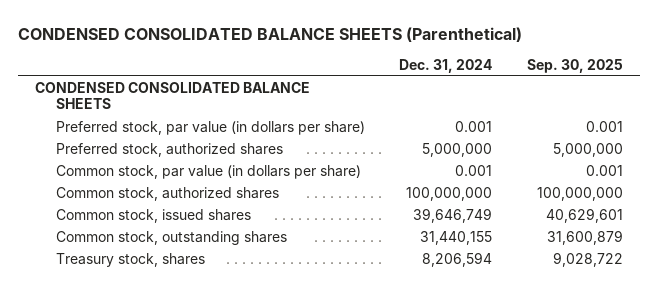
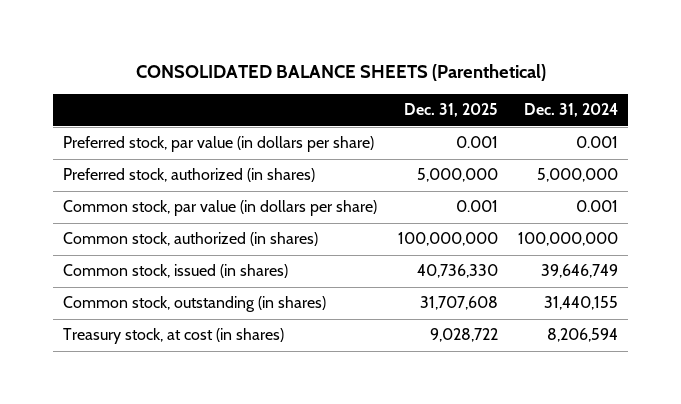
[17,26,522,42] CONDENSED CONSOLIDATED BALANCE SHEETS (Parenthetical) -> [135,63,546,81] CONSOLIDATED BALANCE SHEETS (Parenthetical)
[526,58,623,73] Sep. 30, 2025 -> none
none -> [403,103,498,118] Dec. 31, 2025
[34,82,310,110] CONDENSED CONSOLIDATED BALANCE SHEETS -> none
[56,143,284,158] Preferred stock, authorized shares -> [63,168,316,183] Preferred stock, authorized (in shares)
[56,187,280,202] Common stock, authorized shares -> [63,232,319,247] Common stock, authorized (in shares)
[56,209,252,224] Common stock, issued shares -> [63,264,289,279] Common stock, issued (in shares)
[56,231,288,246] Common stock, outstanding shares -> [63,296,327,313] Common stock, outstanding (in shares)
[56,253,206,268] Treasury stock, shares -> [63,328,285,345] Treasury stock, at cost (in shares)

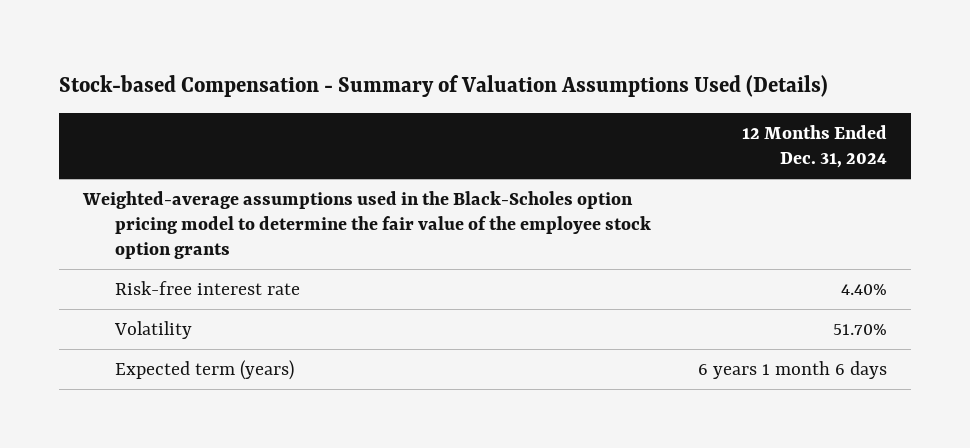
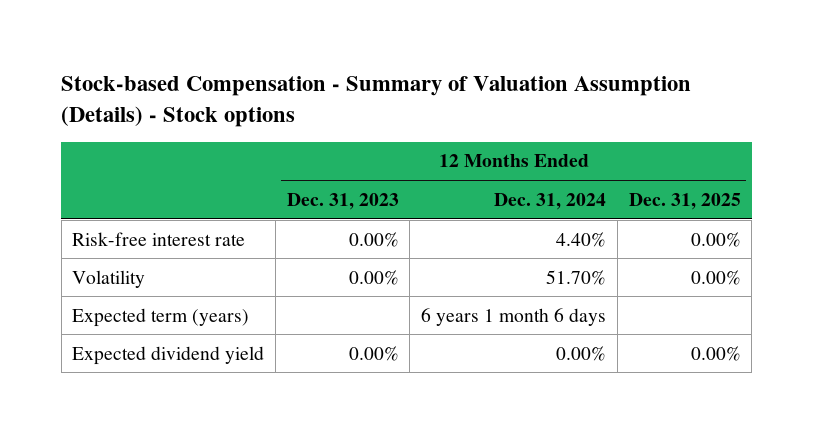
[59,75,829,98] Stock-based Compensation - Summary of Valuation Assumptions Used (Details) -> [61,76,692,127] Stock-based Compensation - Summary of Valuation Assumption (Details) - Stock options
none -> [286,192,399,210] Dec. 31, 2023
none -> [628,192,741,210] Dec. 31, 2025
[82,191,651,259] Weighted-average assumptions used in the Black-Scholes option pricing model to determine the fair value of the employee stock option grants -> none
none -> [72,345,265,365] Expected dividend yield

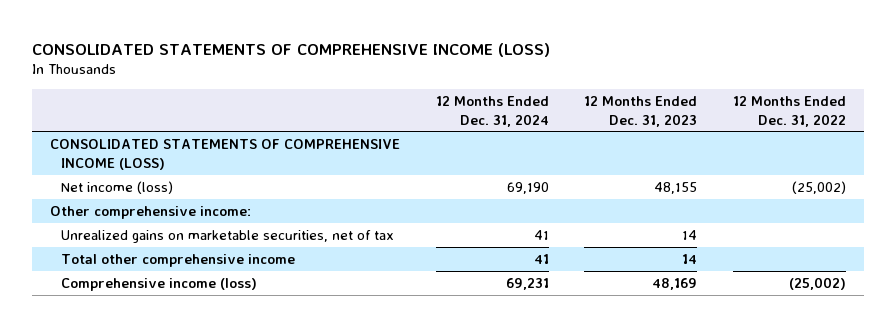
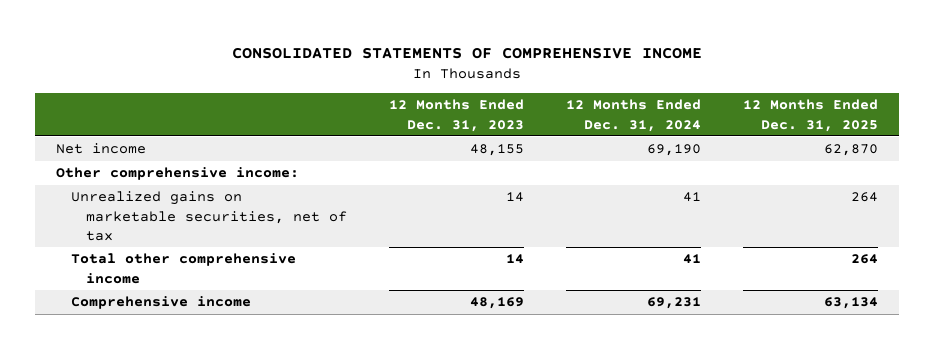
[32,42,551,57] CONSOLIDATED STATEMENTS OF COMPREHENSIVE INCOME (LOSS) -> [231,46,702,59] CONSOLIDATED STATEMENTS OF COMPREHENSIVE INCOME
[733,95,847,127] 12 Months Ended Dec. 31, 2022 -> none
none -> [743,99,879,132] 12 Months Ended Dec. 31, 2025
[49,138,400,170] CONSOLIDATED STATEMENTS OF COMPREHENSIVE INCOME (LOSS) -> none
[61,180,174,194] Net income (loss) -> [55,143,146,155] Net income
[61,277,258,291] Comprehensive income (loss) -> [70,296,251,310] Comprehensive income

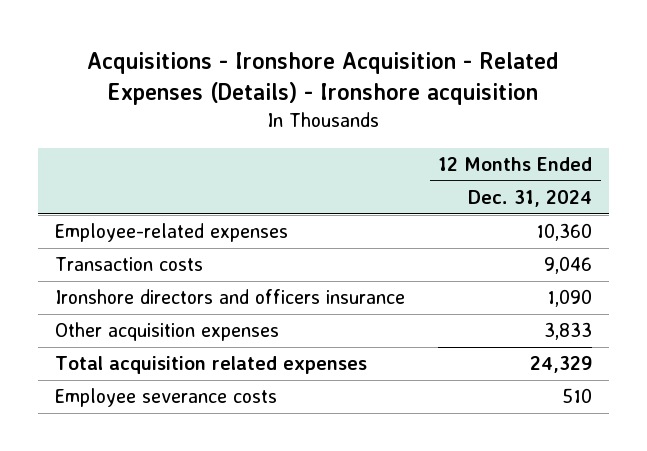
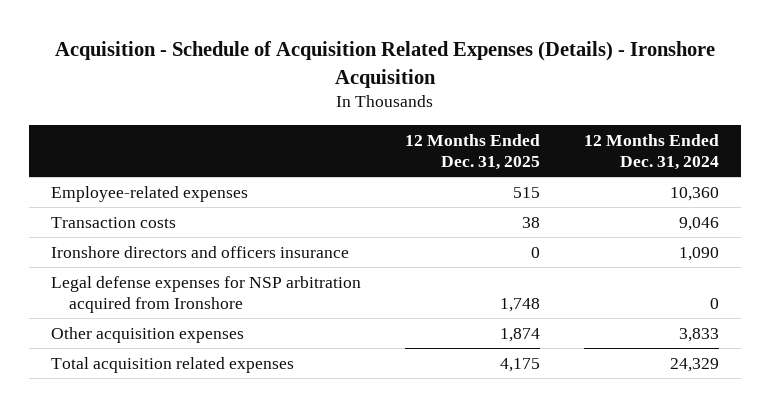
[87,51,560,106] Acquisitions - Ironshore Acquisition - Related Expenses (Details) - Ironshore acquisition -> [54,41,715,88] Acquisition - Schedule of Acquisition Related Expenses (Details) - Ironshore Acquisition
none -> [404,133,540,171] 12 Months Ended Dec. 31, 2025
none -> [50,275,361,314] Legal defense expenses for NSP arbitration acquired from Ironshore
[54,388,277,408] Employee severance costs -> none

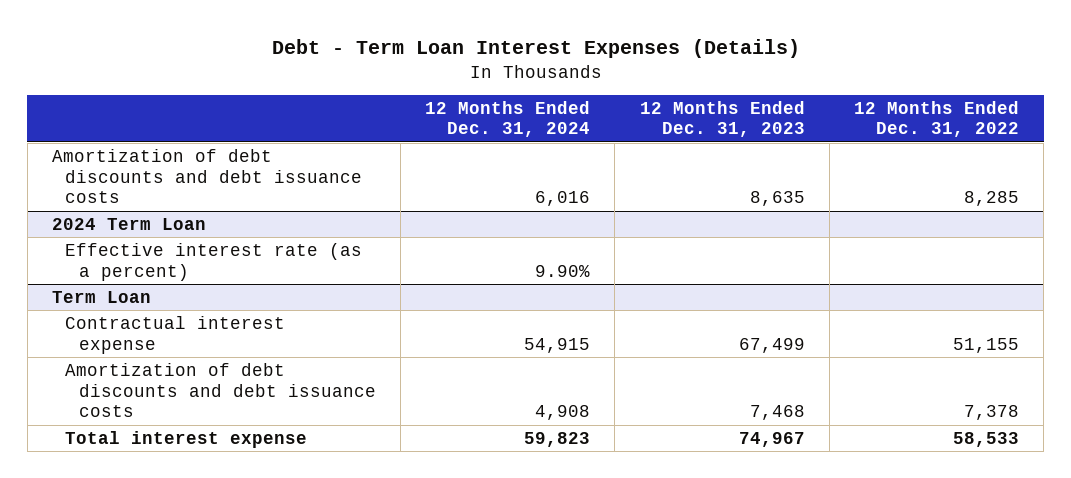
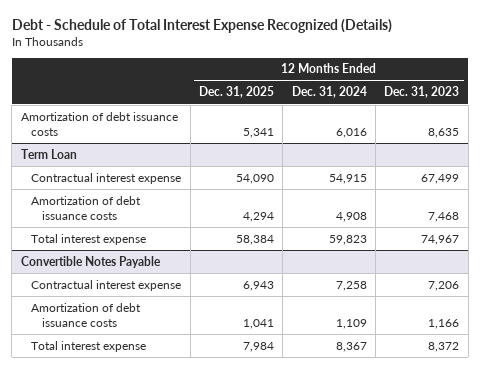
[271,39,800,59] Debt - Term Loan Interest Expenses (Details) -> [11,18,392,33] Debt - Schedule of Total Interest Expense Recognized (Details)
[854,100,1020,138] 12 Months Ended Dec. 31, 2022 -> none
none -> [198,86,274,99] Dec. 31, 2025
[52,217,207,230] 2024 Term Loan -> none
[65,242,363,281] Effective interest rate (as a percent) -> none
[52,148,363,204] Amortization of debt discounts and debt issuance costs -> [20,111,178,136] Amortization of debt issuance costs
[65,362,376,418] Amortization of debt discounts and debt issuance costs -> [31,195,142,220] Amortization of debt issuance costs
none -> [20,255,161,268] Convertible Notes Payable
none -> [31,279,182,291] Contractual interest expense
none -> [31,302,142,327] Amortization of debt issuance costs
none -> [31,340,147,352] Total interest expense

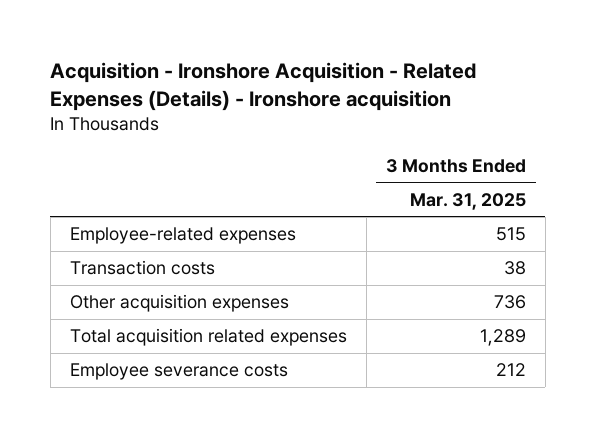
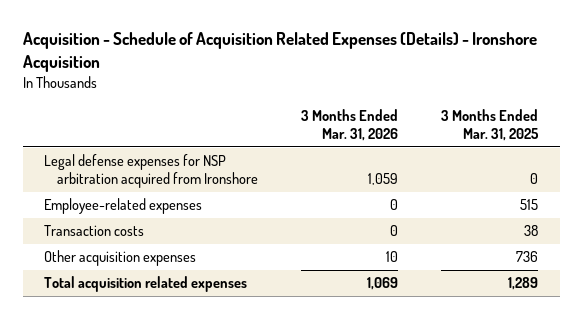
[50,62,478,112] Acquisition - Ironshore Acquisition - Related Expenses (Details) - Ironshore acquisition -> [22,32,537,73] Acquisition - Schedule of Acquisition Related Expenses (Details) - Ironshore Acquisition
none -> [300,108,398,142] 3 Months Ended Mar. 31, 2026
none -> [44,154,258,189] Legal defense expenses for NSP arbitration acquired from Ironshore
[69,363,288,381] Employee severance costs -> none

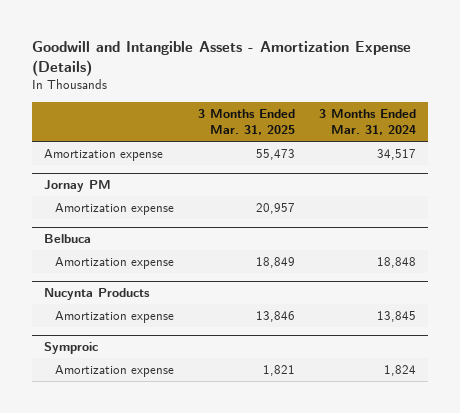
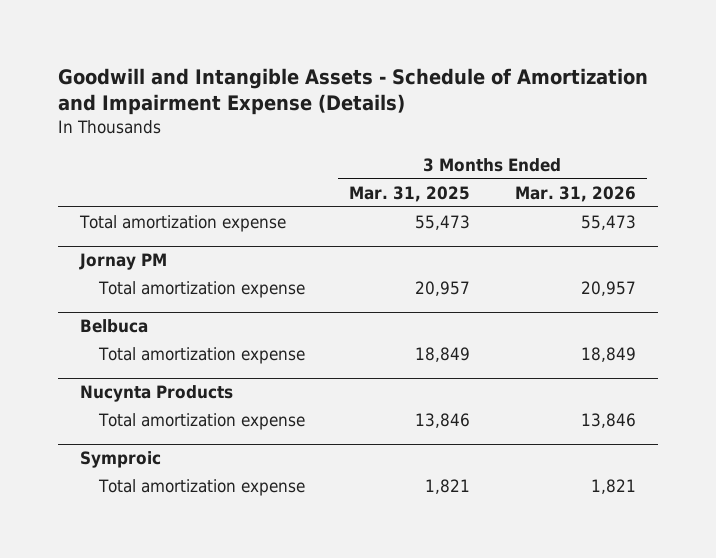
[32,41,412,76] Goodwill and Intangible Assets - Amortization Expense (Details) -> [57,68,648,116] Goodwill and Intangible Assets - Schedule of Amortization and Impairment Expense (Details)
[319,108,417,136] 3 Months Ended Mar. 31, 2024 -> none
none -> [514,185,636,202] Mar. 31, 2026
[44,149,164,162] Amortization expense -> [79,215,287,233] Total amortization expense
[55,203,175,216] Amortization expense -> [97,281,305,299] Total amortization expense
[55,257,175,270] Amortization expense -> [97,347,305,365] Total amortization expense
[55,311,175,324] Amortization expense -> [97,413,305,431] Total amortization expense
[55,365,175,378] Amortization expense -> [97,479,305,497] Total amortization expense

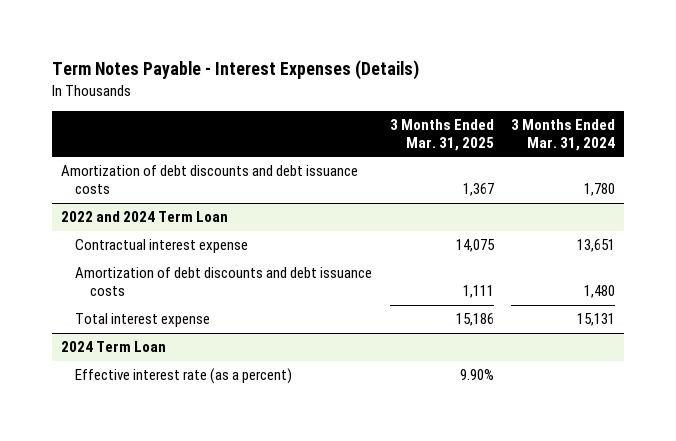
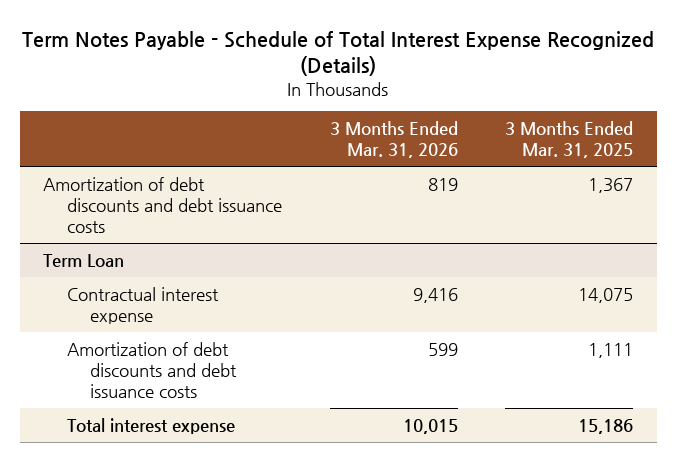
[51,60,419,81] Term Notes Payable - Interest Expenses (Details) -> [22,30,655,76] Term Notes Payable - Schedule of Total Interest Expense Recognized (Details)
[511,118,616,151] 3 Months Ended Mar. 31, 2024 -> none
none -> [329,121,458,159] 3 Months Ended Mar. 31, 2026
[60,211,228,223] 2022 and 2024 Term Loan -> [43,253,125,267] Term Loan
[60,341,166,353] 2024 Term Loan -> none
[75,368,293,385] Effective interest rate (as a percent) -> none

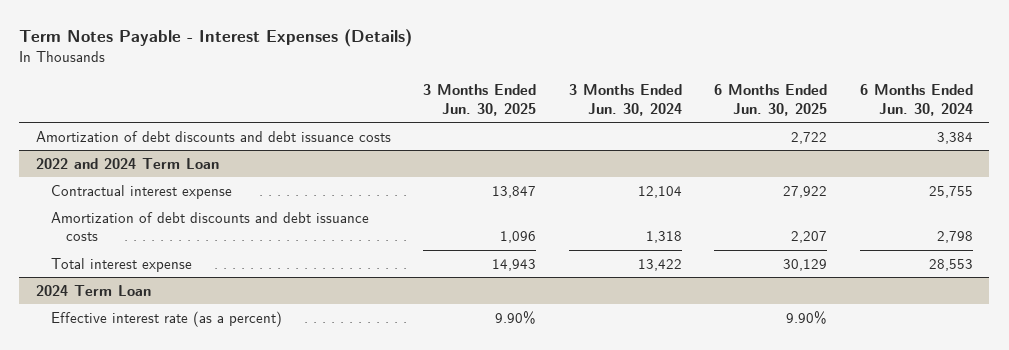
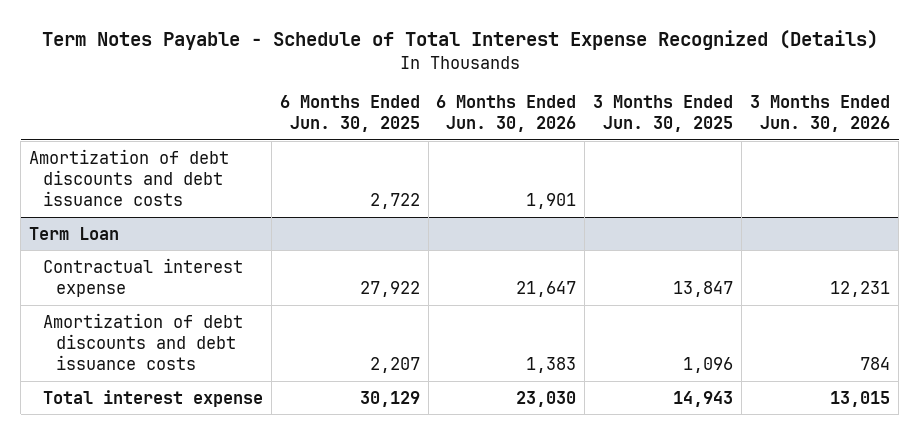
[19,29,413,48] Term Notes Payable - Interest Expenses (Details) -> [41,30,878,51] Term Notes Payable - Schedule of Total Interest Expense Recognized (Details)
[568,84,682,117] 3 Months Ended Jun. 30, 2024 -> none
[860,84,974,117] 6 Months Ended Jun. 30, 2024 -> none
none -> [436,95,577,133] 6 Months Ended Jun. 30, 2026
none -> [750,95,891,133] 3 Months Ended Jun. 30, 2026
[35,157,219,169] 2022 and 2024 Term Loan -> [29,226,120,240] Term Loan
[35,284,151,296] 2024 Term Loan -> none
[50,310,282,327] Effective interest rate (as a percent) -> none

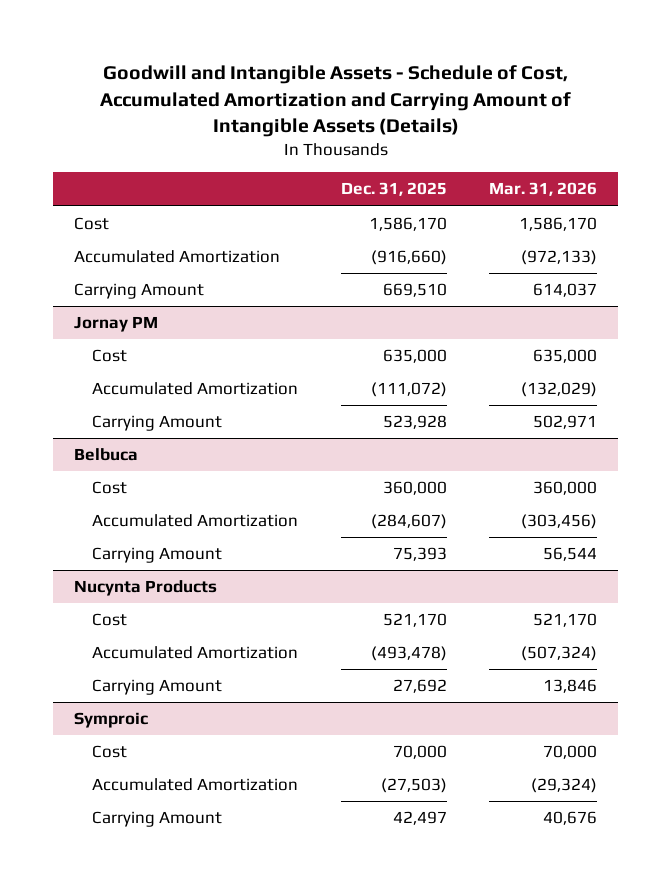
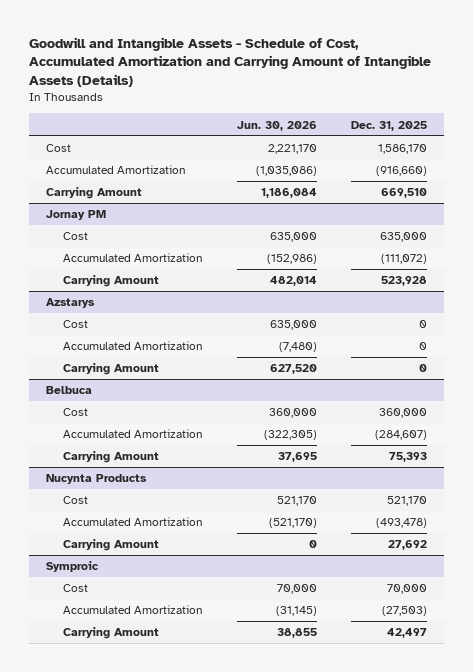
[488,182,597,197] Mar. 31, 2026 -> none
none -> [236,120,317,131] Jun. 30, 2026
none -> [46,298,96,309] Azstarys
none -> [62,320,88,329] Cost
none -> [62,341,203,351] Accumulated Amortization
none -> [62,363,159,376] Carrying Amount

